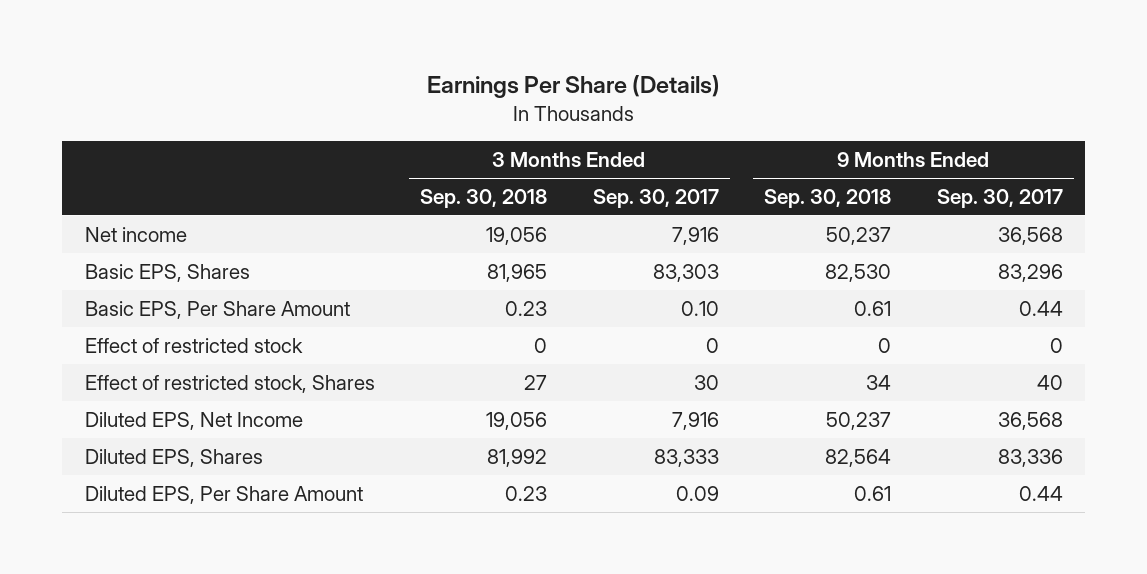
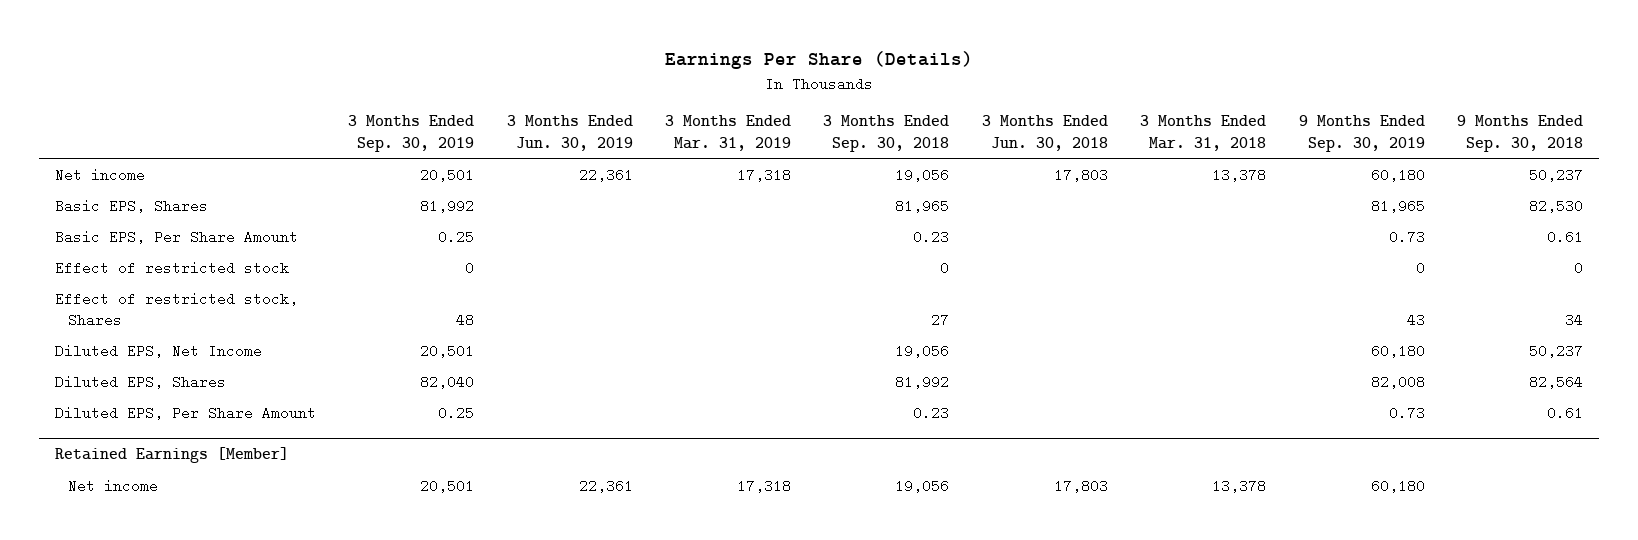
[592,188,719,208] Sep. 30, 2017 -> none
[936,188,1063,208] Sep. 30, 2017 -> none
none -> [348,115,475,152] 3 Months Ended Sep. 30, 2019
none -> [506,115,633,151] 3 Months Ended Jun. 30, 2019
none -> [665,115,792,151] 3 Months Ended Mar. 31, 2019
none -> [981,115,1108,151] 3 Months Ended Jun. 30, 2018
none -> [1140,115,1267,151] 3 Months Ended Mar. 31, 2018
none -> [1298,115,1425,152] 9 Months Ended Sep. 30, 2019
none -> [55,447,290,464] Retained Earnings [Member]
none -> [67,478,158,493] Net income

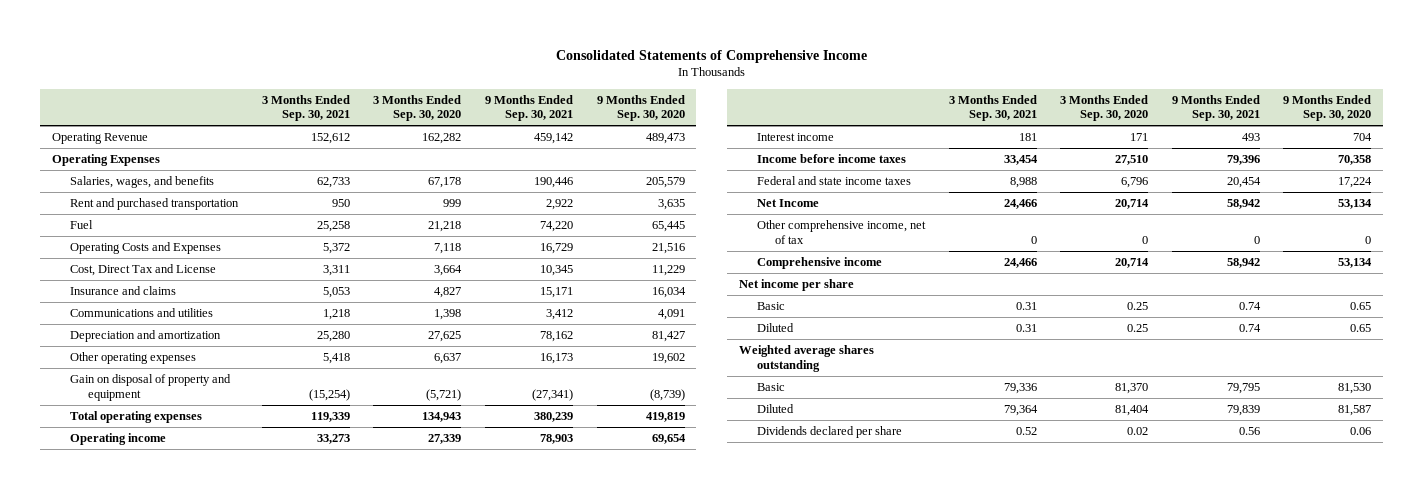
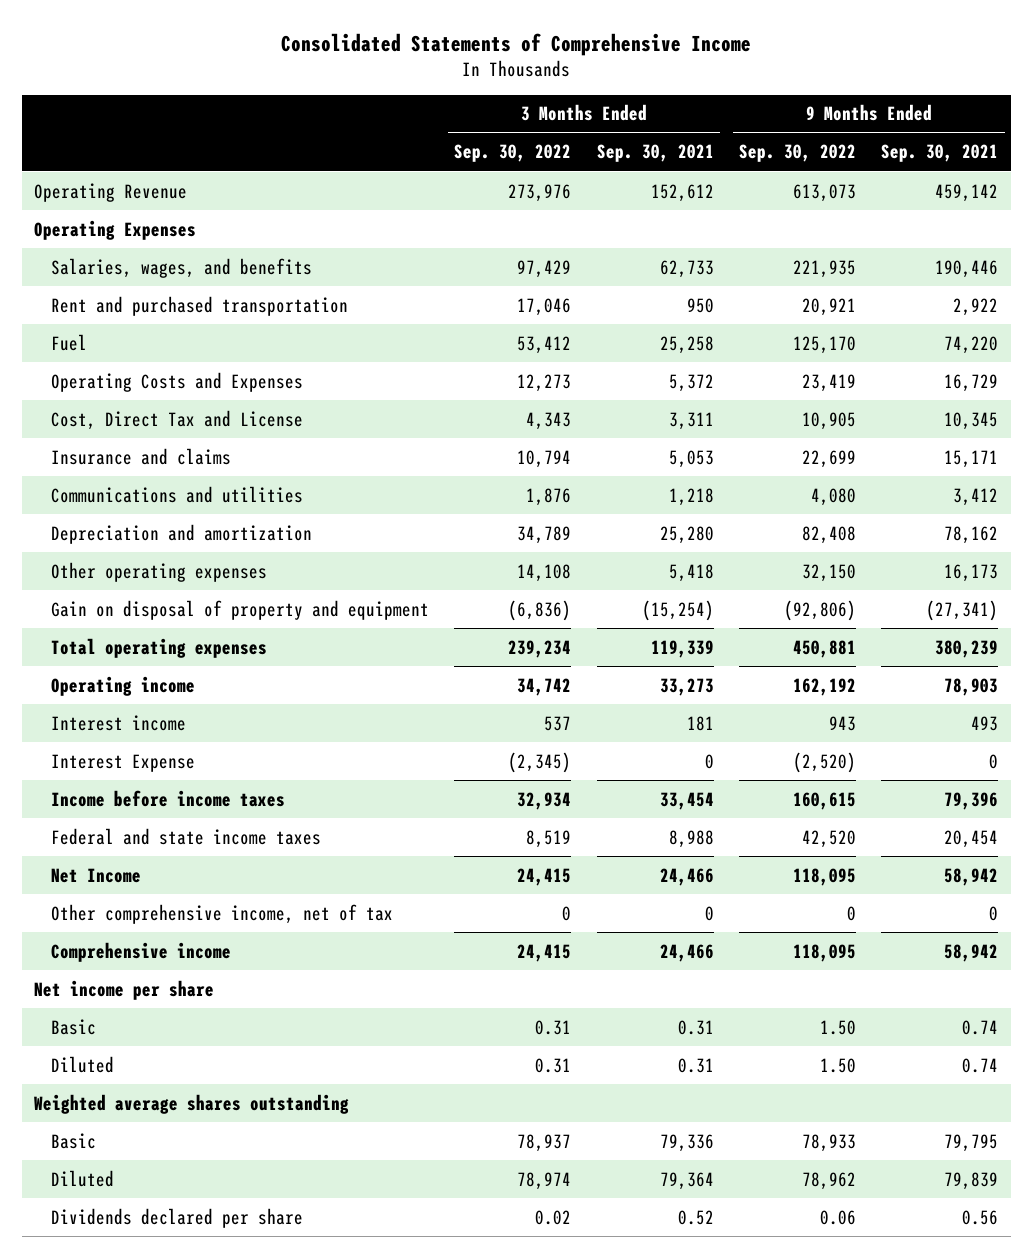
[373,94,462,122] 3 Months Ended Sep. 30, 2020 -> none
[596,94,685,122] 9 Months Ended Sep. 30, 2020 -> none
none -> [454,144,572,163] Sep. 30, 2022
none -> [739,144,857,163] Sep. 30, 2022
none -> [51,753,196,772] Interest Expense

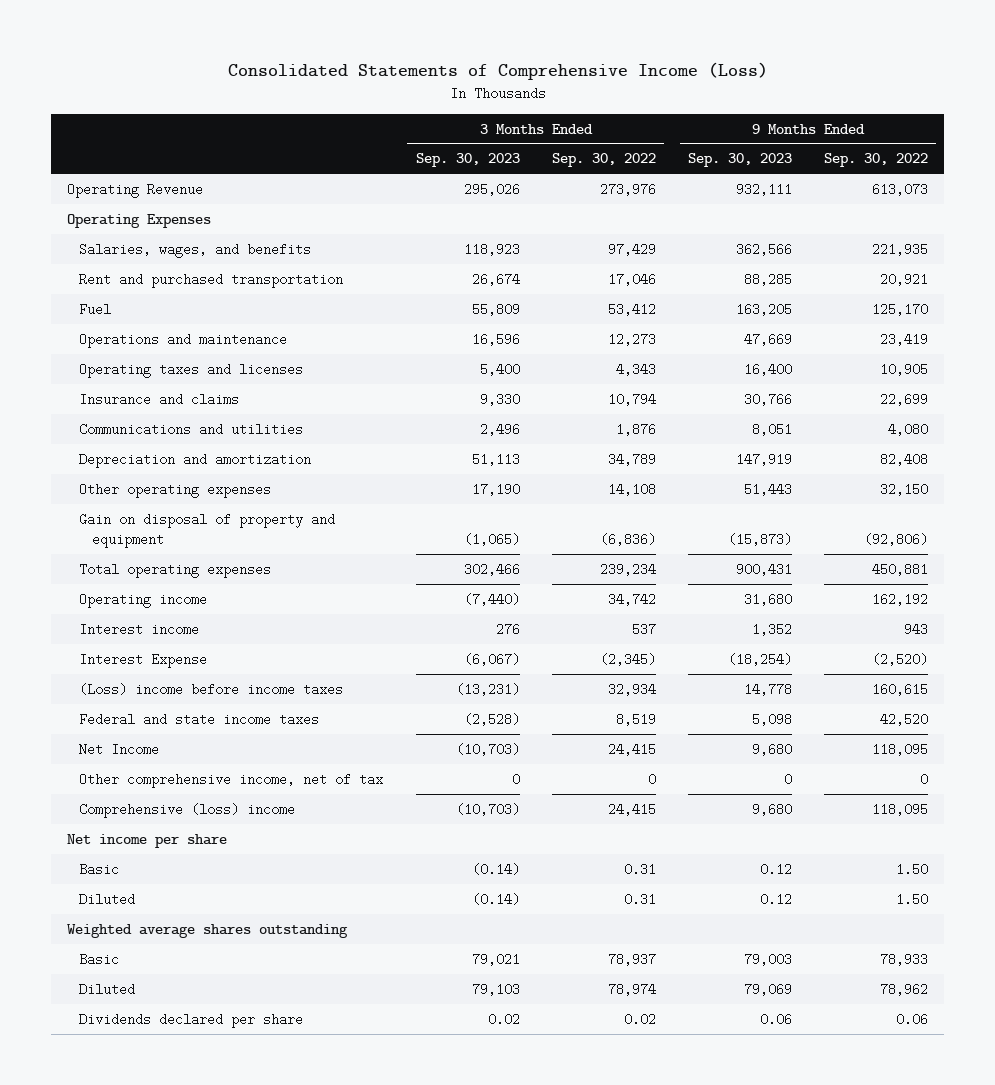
[281,32,752,56] Consolidated Statements of Comprehensive Income -> [227,61,768,80] Consolidated Statements of Comprehensive Income (Loss)
[596,144,714,163] Sep. 30, 2021 -> none
[881,144,999,163] Sep. 30, 2021 -> none
none -> [415,153,520,168] Sep. 30, 2023
none -> [687,153,792,168] Sep. 30, 2023
[51,371,304,392] Operating Costs and Expenses -> [79,332,288,348] Operations and maintenance
[51,409,304,430] Cost, Direct Tax and License -> [79,362,304,378] Operating taxes and licenses
[51,789,286,807] Income before income taxes -> [79,682,344,696] (Loss) income before income taxes
[51,941,232,962] Comprehensive income -> [79,802,296,818] Comprehensive (loss) income

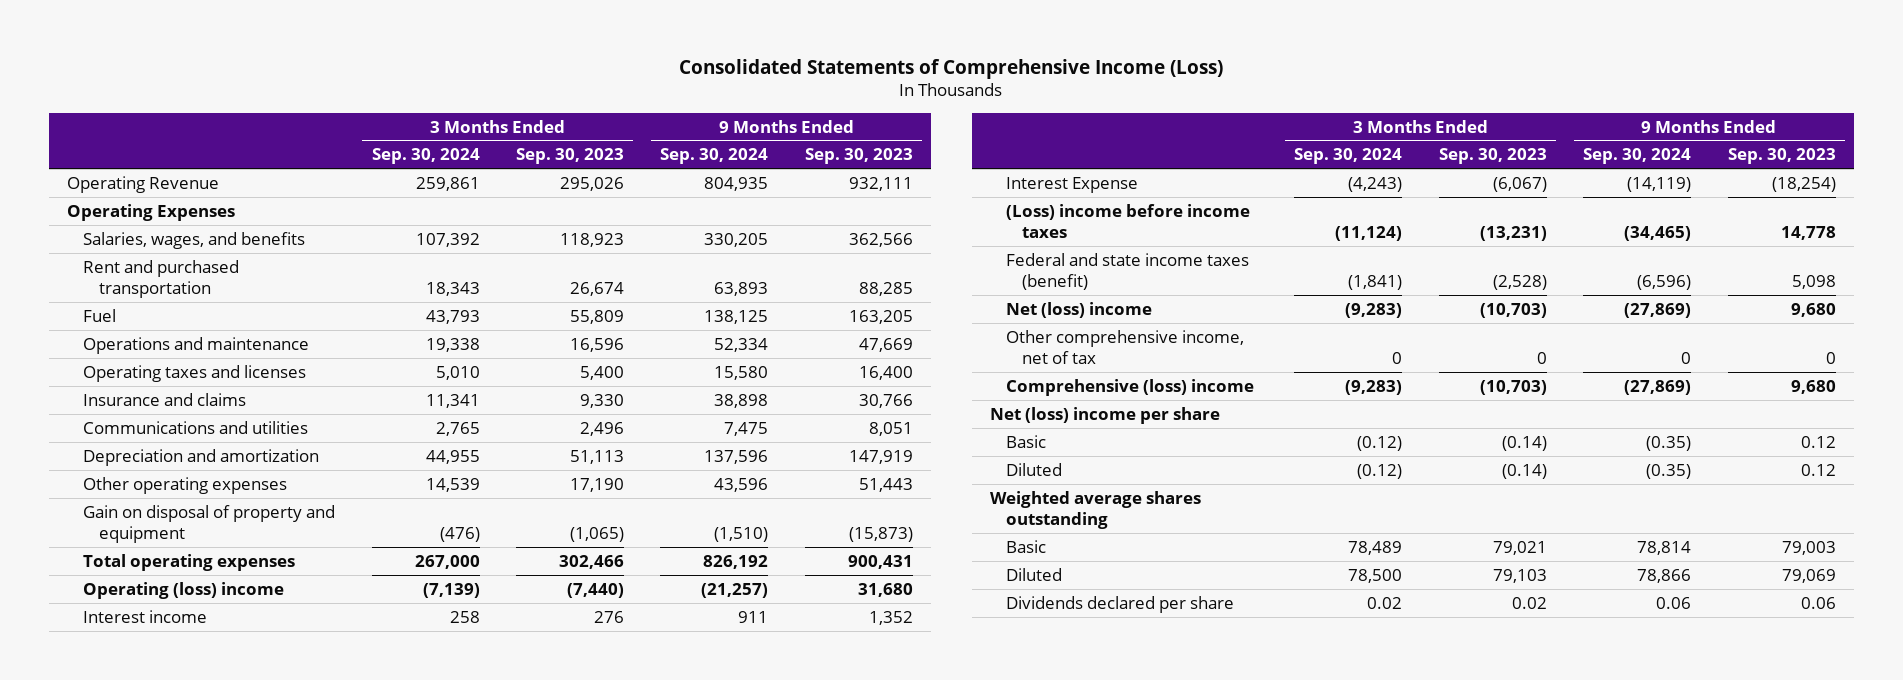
[551,153,656,168] Sep. 30, 2022 -> none
[824,153,929,168] Sep. 30, 2022 -> none
none -> [371,148,480,165] Sep. 30, 2024
none -> [660,148,769,165] Sep. 30, 2024
[79,592,208,608] Operating income -> [83,581,285,599] Operating (loss) income
[79,712,320,726] Federal and state income taxes -> [1005,252,1249,290] Federal and state income taxes (benefit)
[79,742,160,756] Net Income -> [1005,301,1152,318] Net (loss) income
[67,833,228,848] Net income per share -> [990,406,1221,424] Net (loss) income per share

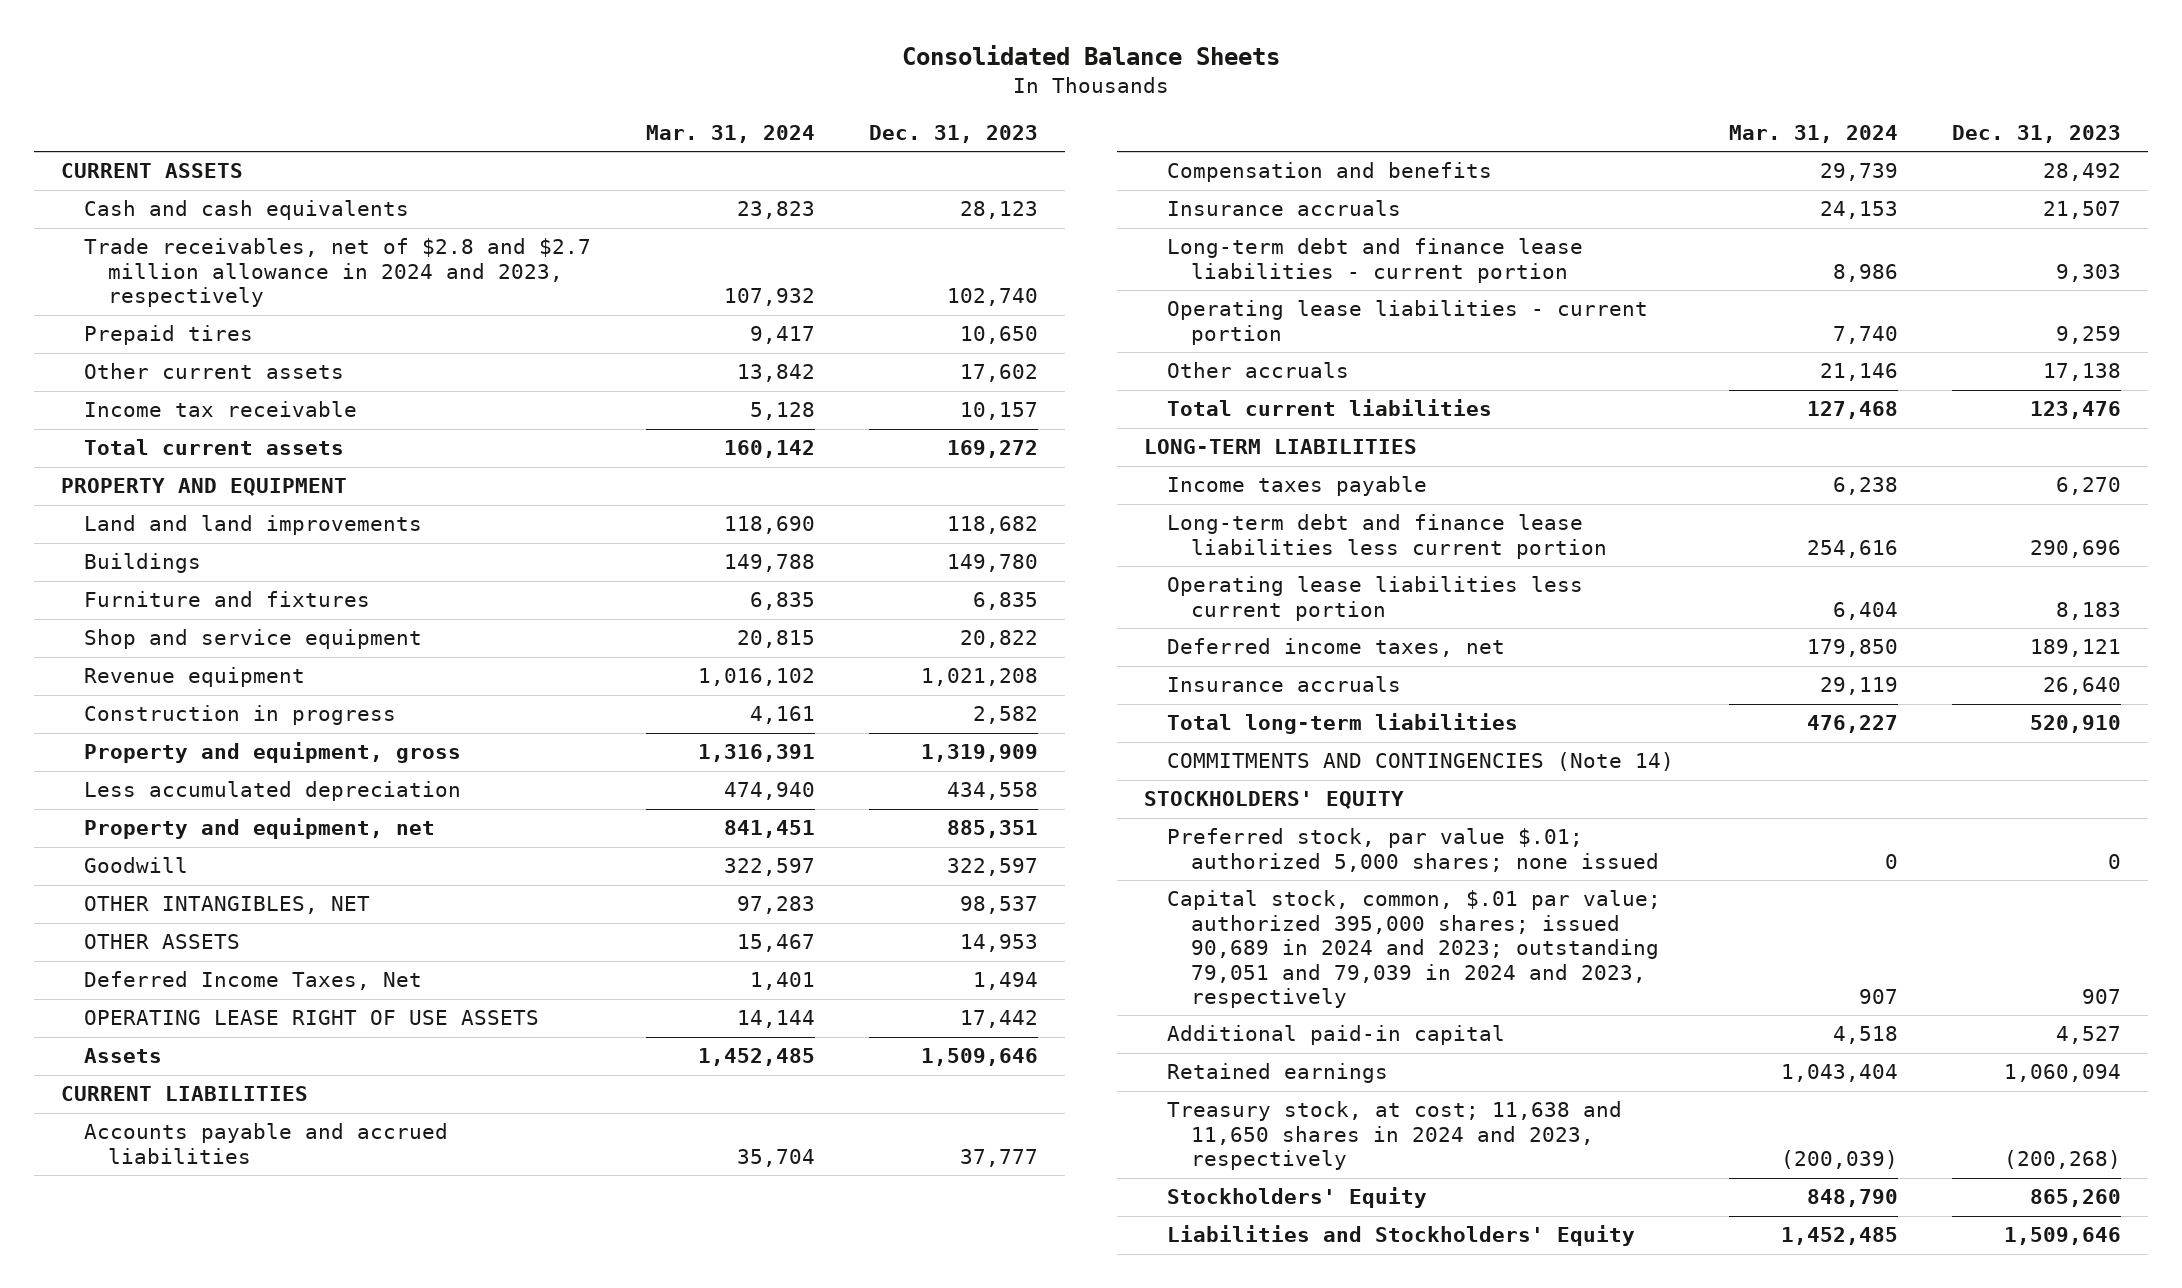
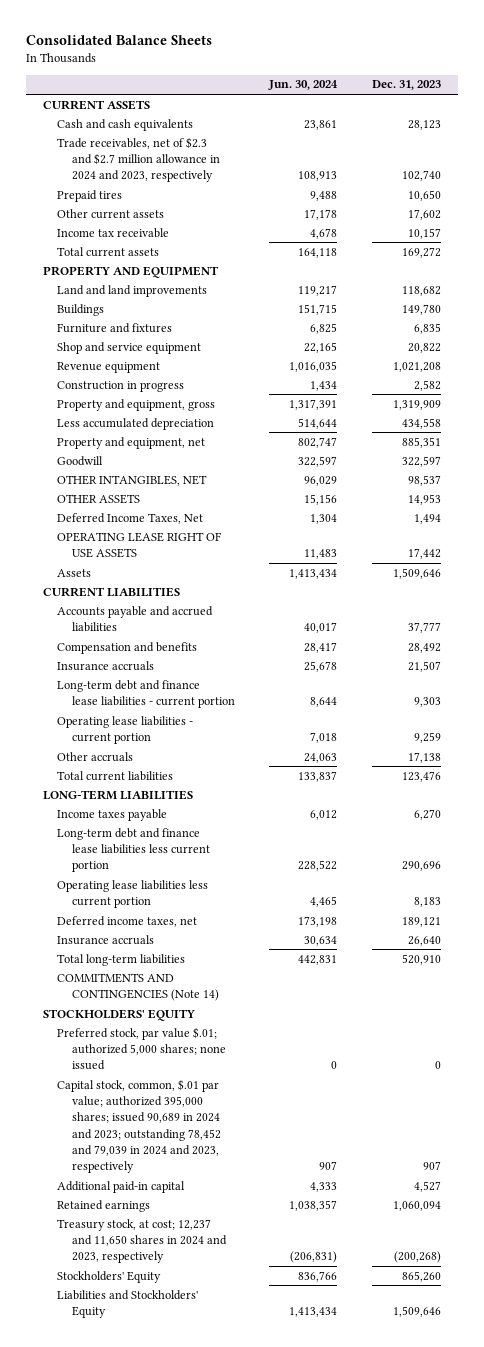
[645,124,815,143] Mar. 31, 2024 -> none
none -> [268,80,339,91] Jun. 30, 2024
[84,238,592,308] Trade receivables, net of $2.8 and $2.7 million allowance in 2024 and 2023, respectively -> [57,136,220,183] Trade receivables, net of $2.3 and $2.7 million allowance in 2024 and 2023, respectively
[1167,890,1662,1008] Capital stock, common, $.01 par value; authorized 395,000 shares; issued 90,689 in 2024 and 2023; outstanding 79,051 and 79,039 in 2024 and 2023, respectively -> [57,1078,221,1174] Capital stock, common, $.01 par value; authorized 395,000 shares; issued 90,689 in 2024 and 2023; outstanding 78,452 and 79,039 in 2024 and 2023, respectively
[1167,1101,1623,1171] Treasury stock, at cost; 11,638 and 11,650 shares in 2024 and 2023, respectively -> [57,1218,227,1264] Treasury stock, at cost; 12,237 and 11,650 shares in 2024 and 2023, respectively

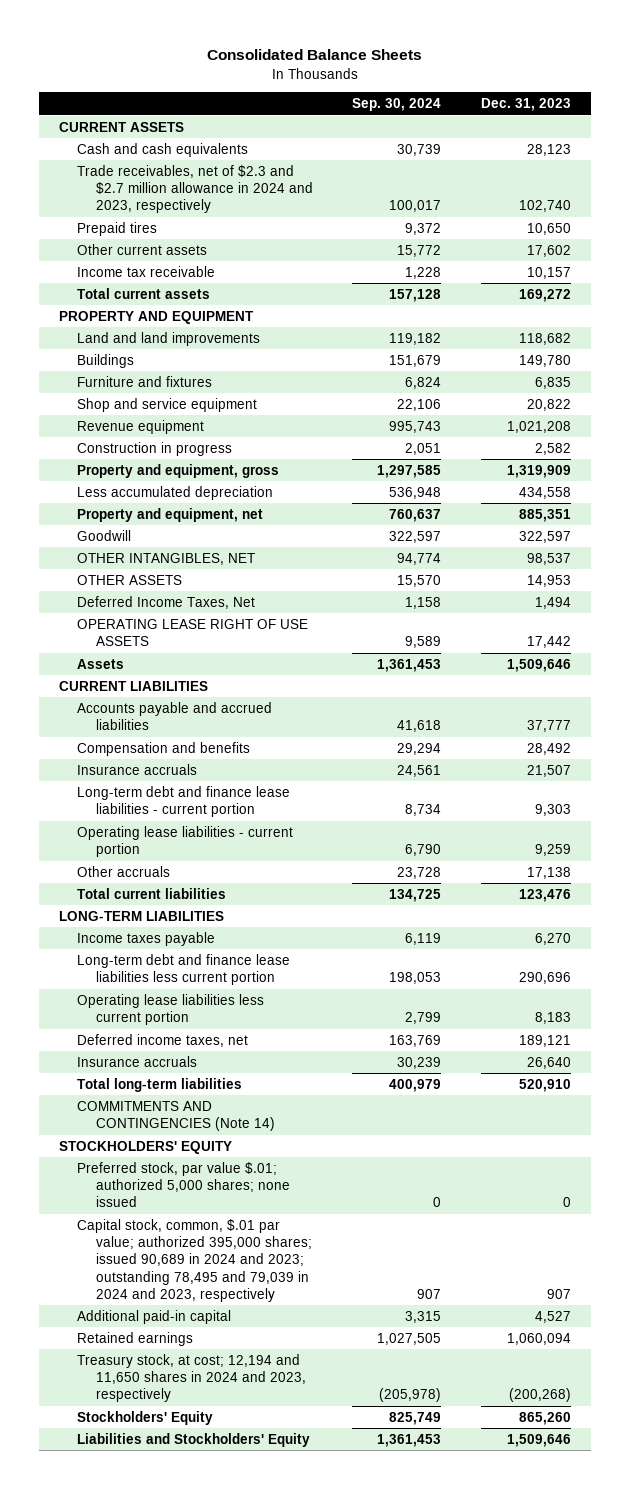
[268,80,339,91] Jun. 30, 2024 -> none
none -> [352,98,442,112] Sep. 30, 2024
[57,1078,221,1174] Capital stock, common, $.01 par value; authorized 395,000 shares; issued 90,689 in 2024 and 2023; outstanding 78,452 and 79,039 in 2024 and 2023, respectively -> [77,1218,312,1302] Capital stock, common, $.01 par value; authorized 395,000 shares; issued 90,689 in 2024 and 2023; outstanding 78,495 and 79,039 in 2024 and 2023, respectively
[57,1218,227,1264] Treasury stock, at cost; 12,237 and 11,650 shares in 2024 and 2023, respectively -> [77,1353,306,1403] Treasury stock, at cost; 12,194 and 11,650 shares in 2024 and 2023, respectively

